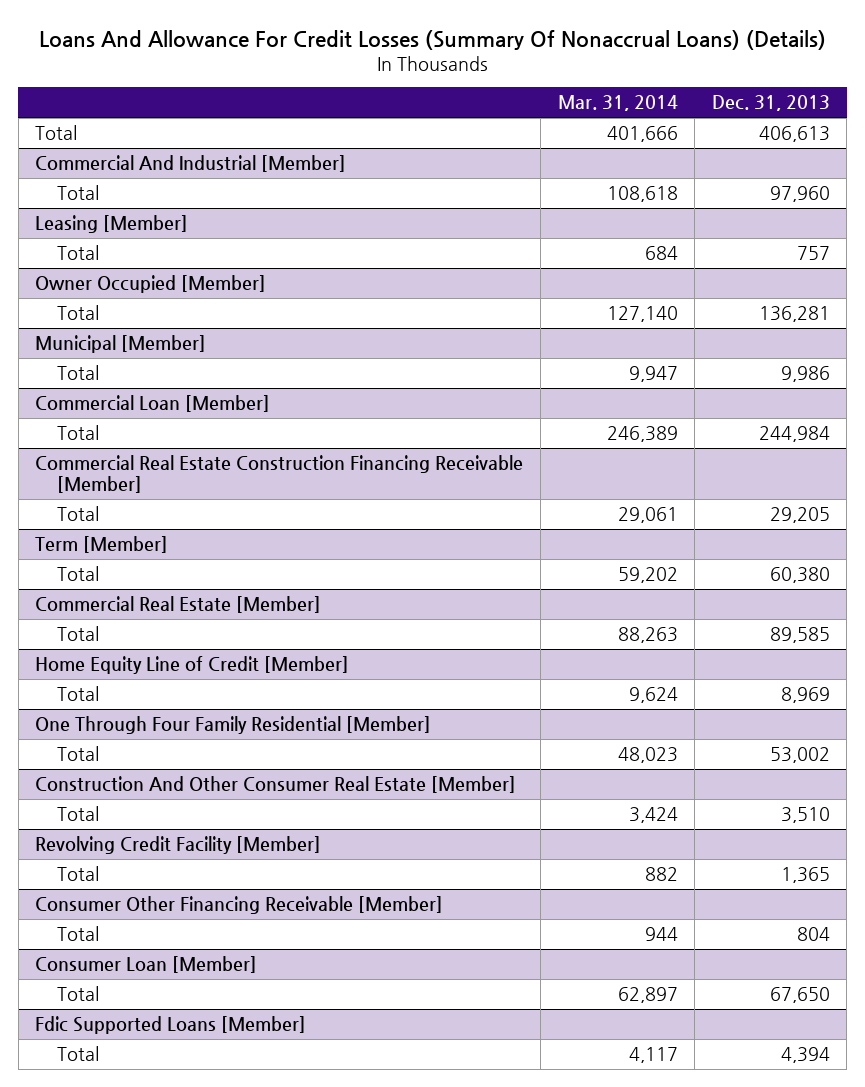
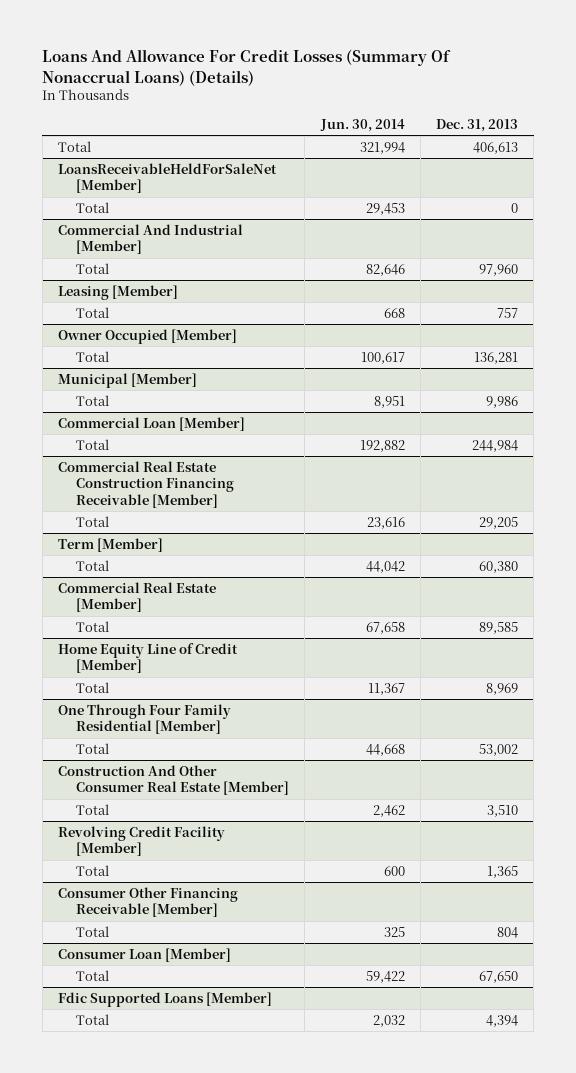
[557,95,678,112] Mar. 31, 2014 -> none
none -> [319,119,405,133] Jun. 30, 2014
none -> [57,162,277,194] LoansReceivableHeldForSaleNet [Member]
none -> [76,201,110,213] Total

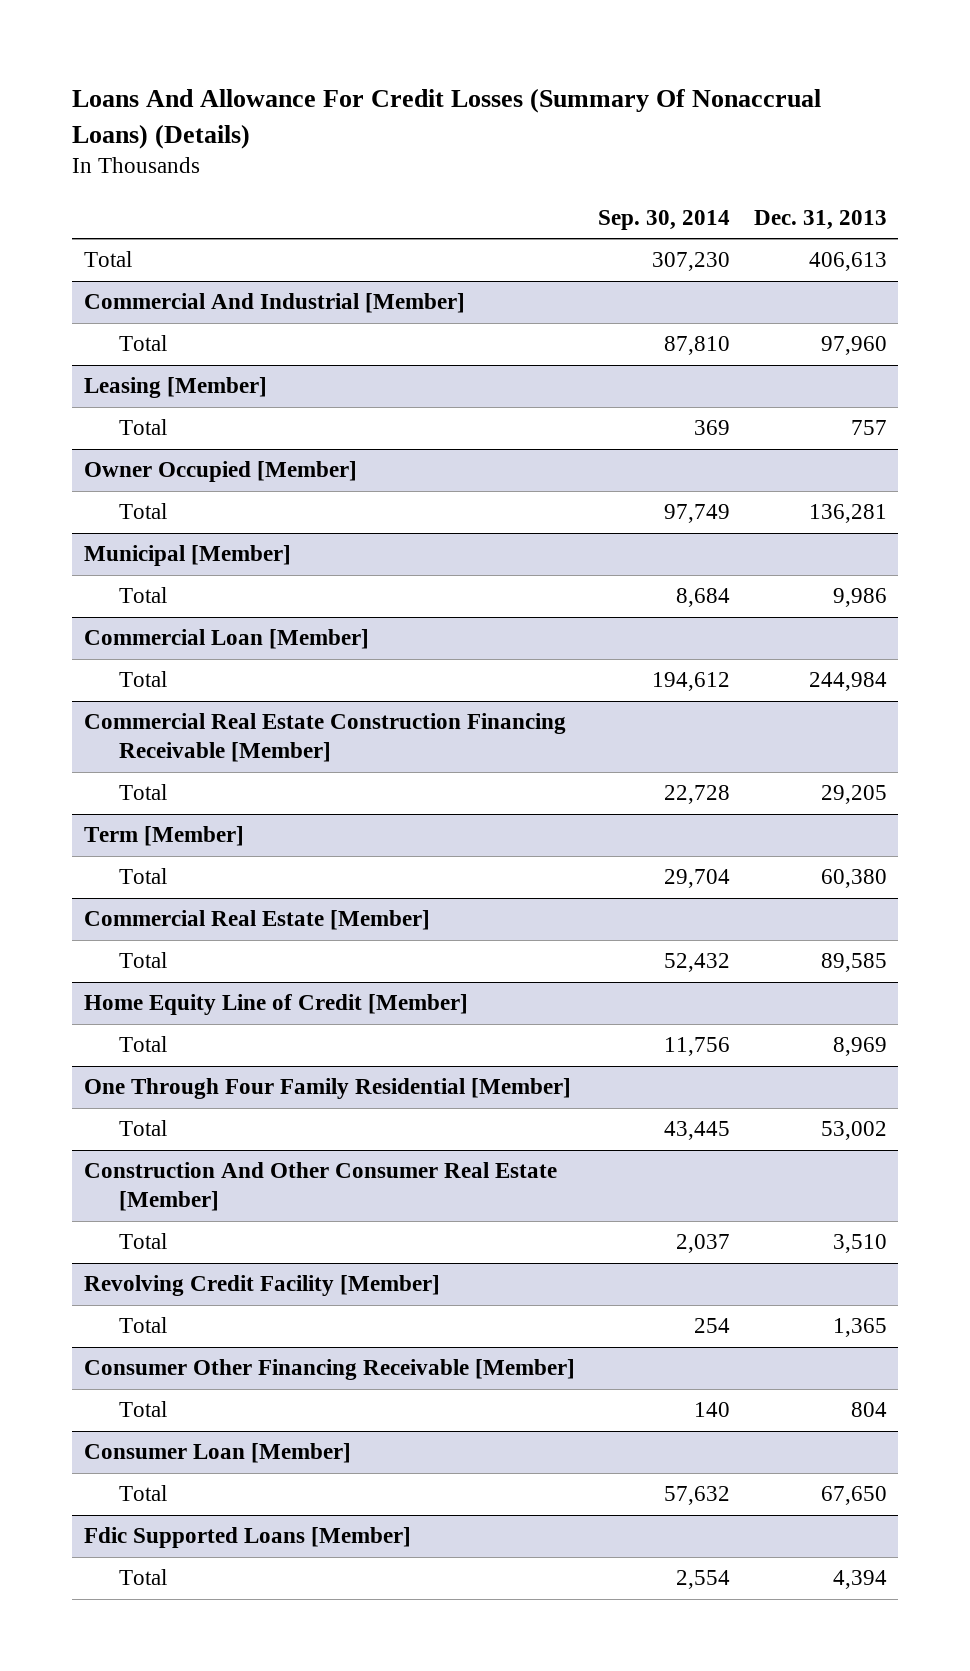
[319,119,405,133] Jun. 30, 2014 -> none
none -> [598,209,731,230] Sep. 30, 2014
[57,162,277,194] LoansReceivableHeldForSaleNet [Member] -> none
[76,201,110,213] Total -> none

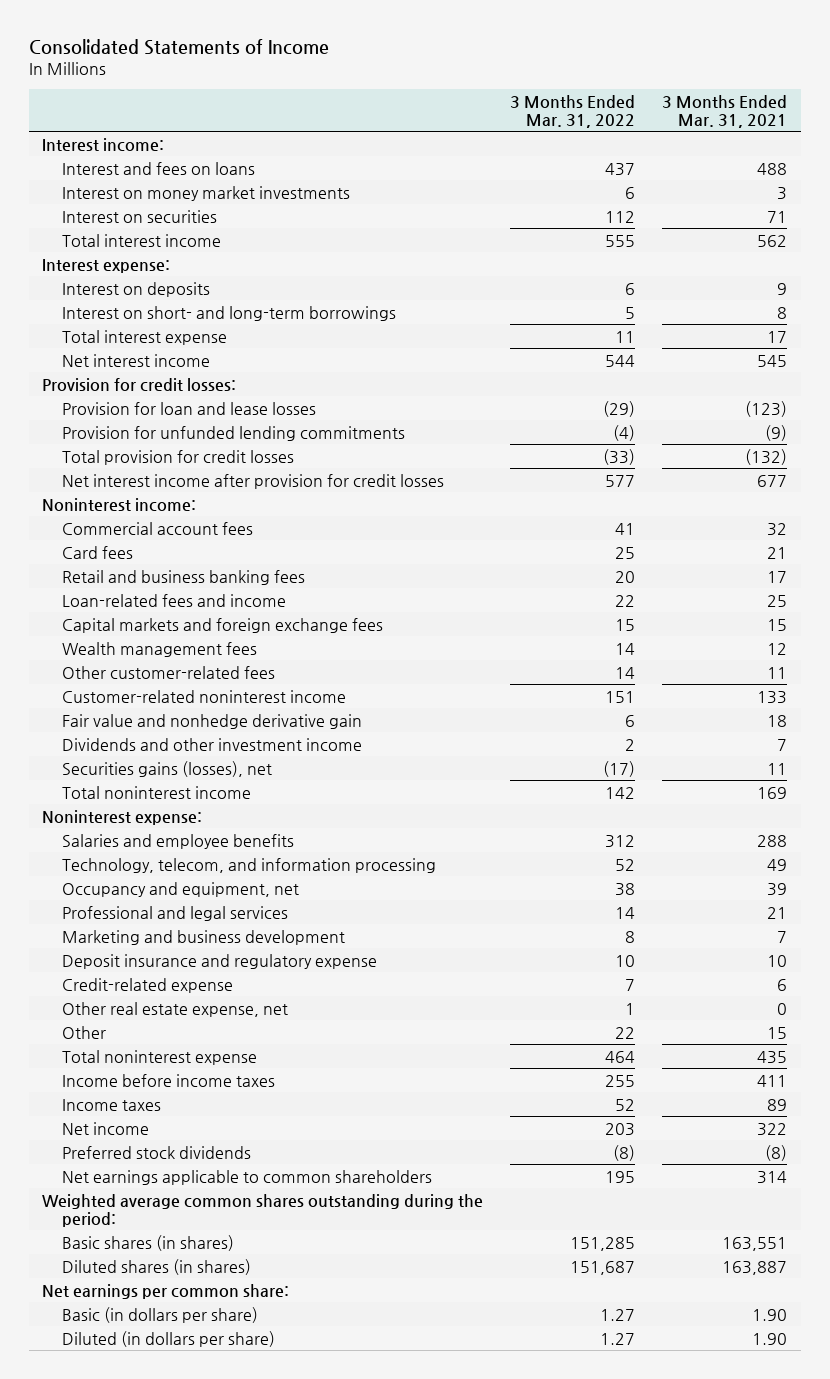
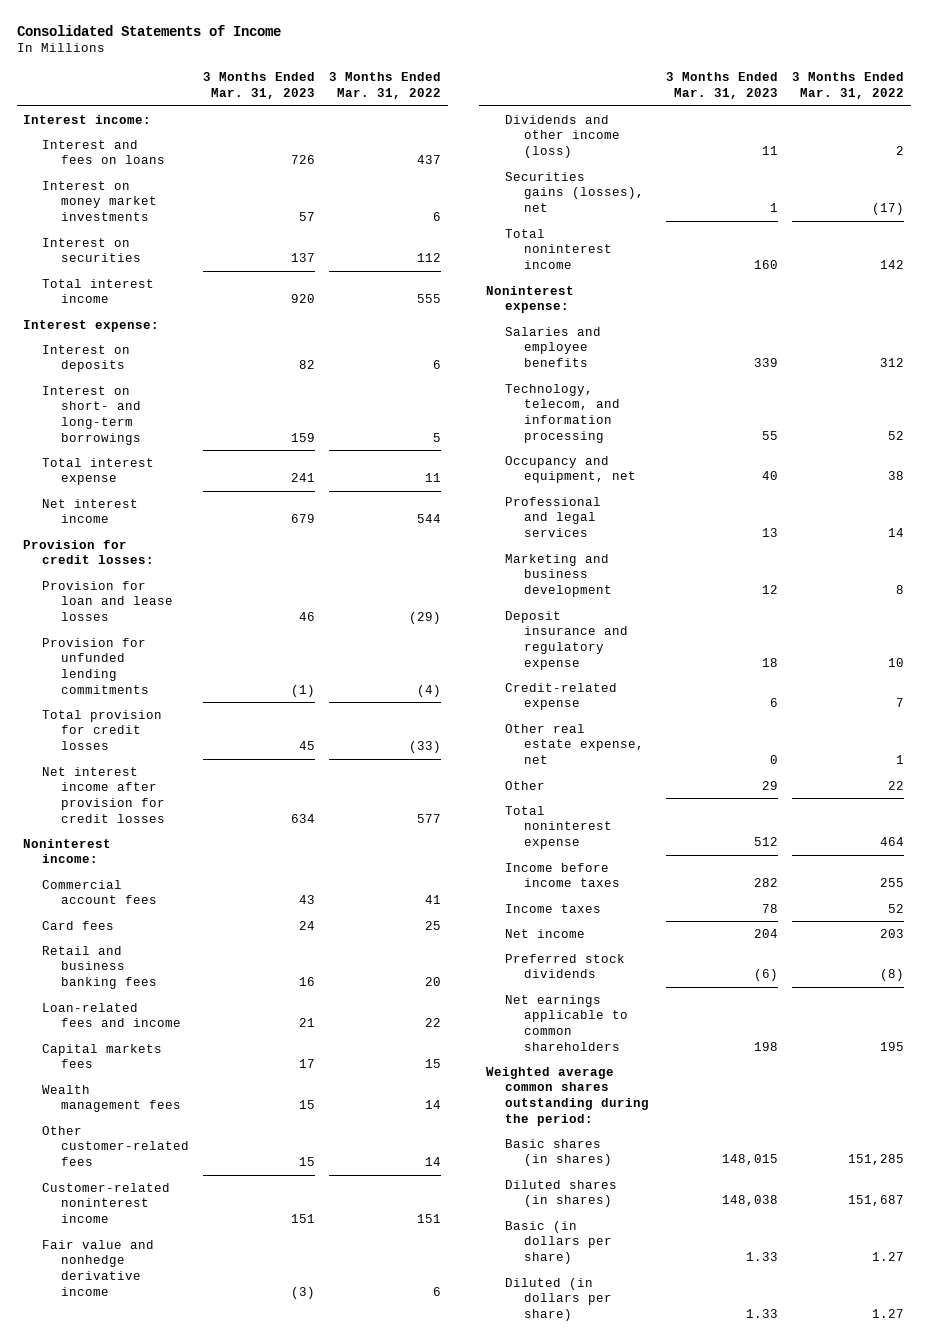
[662,94,788,128] 3 Months Ended Mar. 31, 2021 -> none
none -> [203,72,316,100] 3 Months Ended Mar. 31, 2023
[62,617,384,633] Capital markets and foreign exchange fees -> [42,1043,163,1069] Capital markets fees
[62,713,363,729] Fair value and nonhedge derivative gain -> [42,1239,155,1296] Fair value and nonhedge derivative income
[62,737,363,751] Dividends and other investment income -> [504,114,620,158] Dividends and other income (loss)
[42,1283,290,1299] Net earnings per common share: -> none

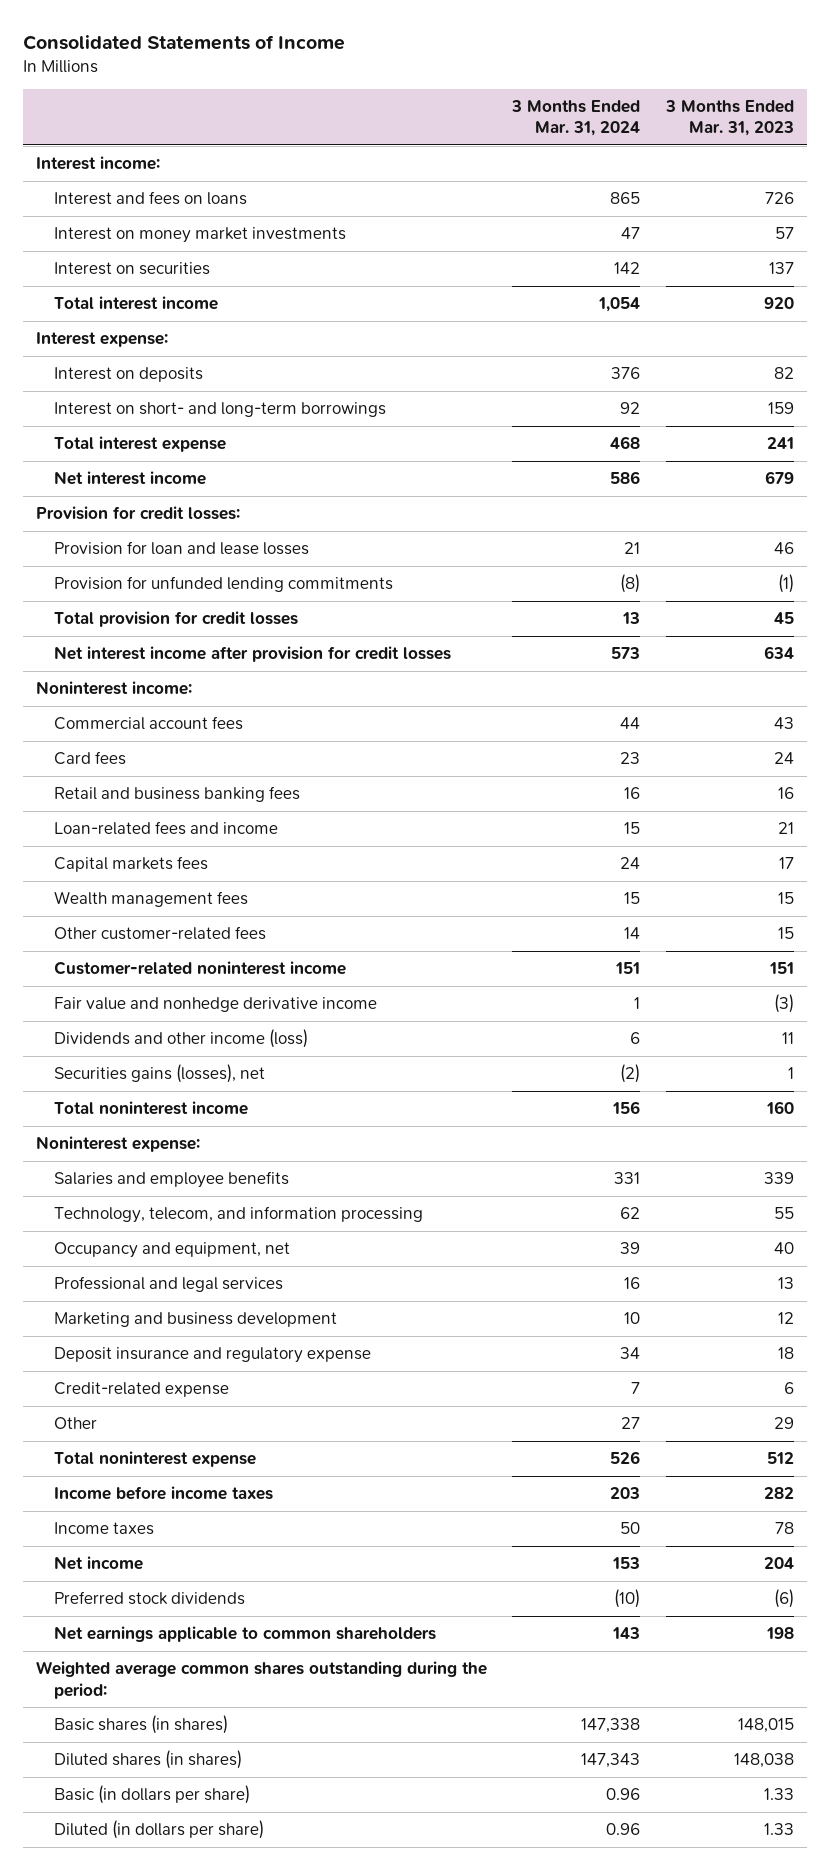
[329,72,442,100] 3 Months Ended Mar. 31, 2022 -> none
none -> [511,99,641,137] 3 Months Ended Mar. 31, 2024
[504,723,644,764] Other real estate expense, net -> none

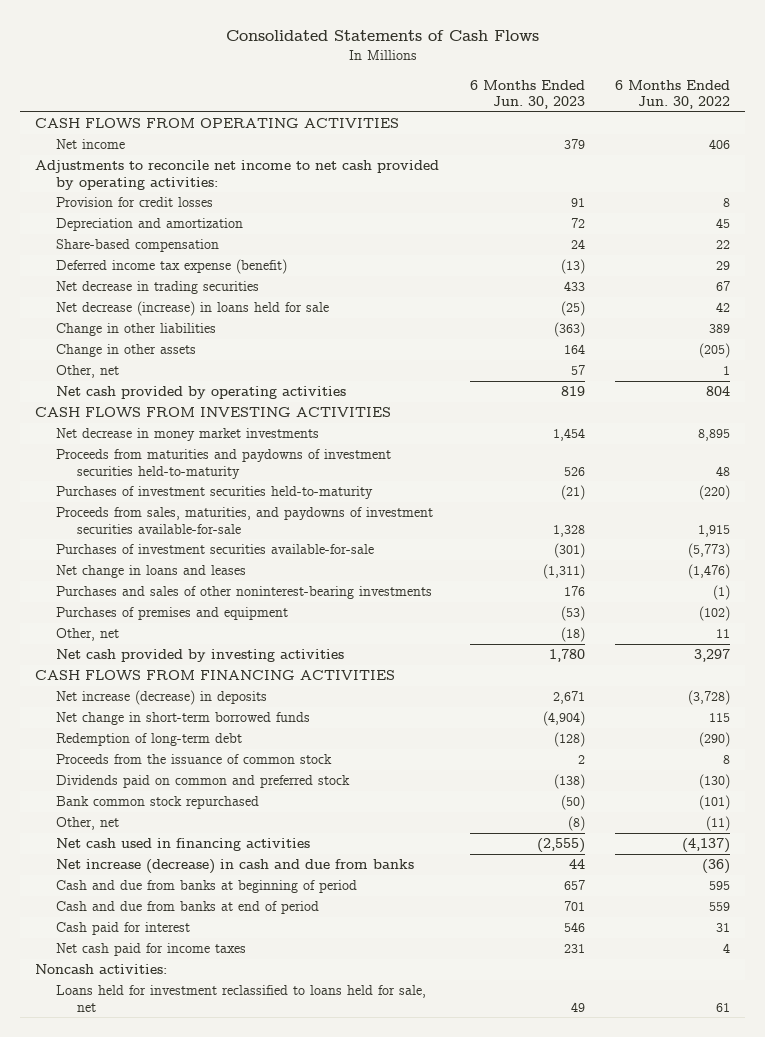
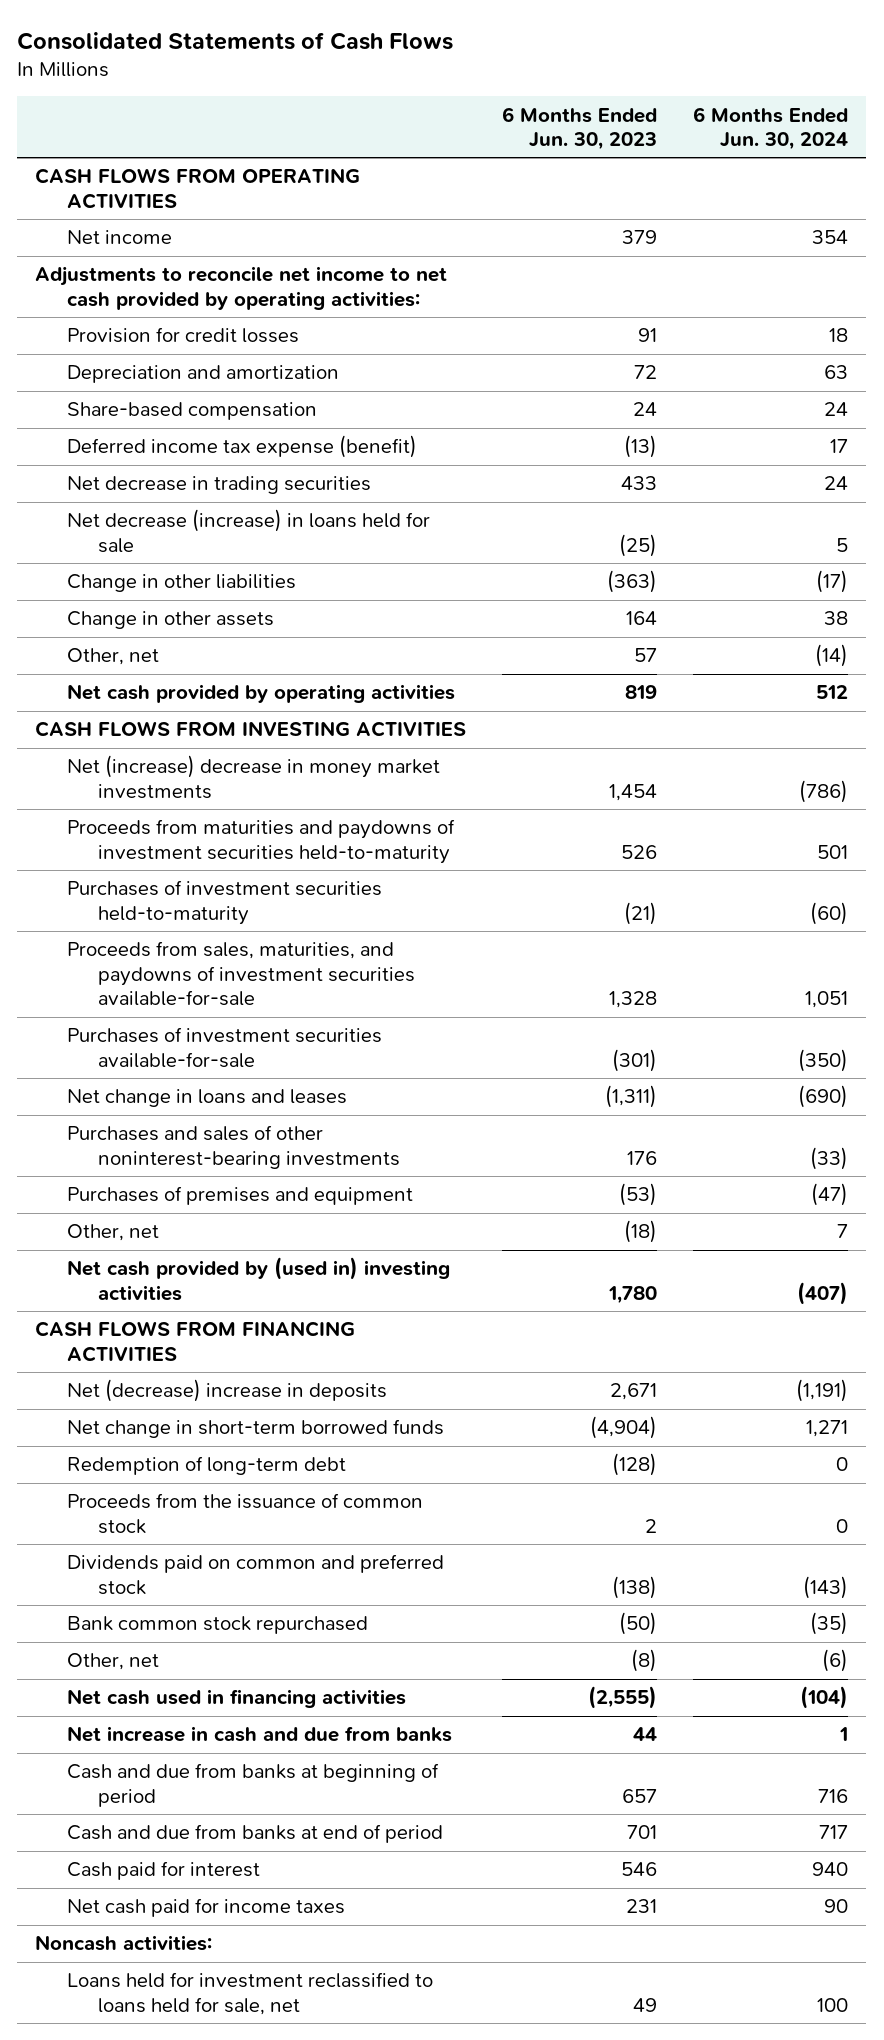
[615,79,731,110] 6 Months Ended Jun. 30, 2022 -> none
none -> [693,106,849,150] 6 Months Ended Jun. 30, 2024
[55,428,319,442] Net decrease in money market investments -> [66,755,440,799] Net (increase) decrease in money market investments
[55,649,344,663] Net cash provided by investing activities -> [66,1257,450,1301] Net cash provided by (used in) investing activities
[55,690,267,706] Net increase (decrease) in deposits -> [66,1379,387,1403] Net (decrease) increase in deposits
[55,859,414,875] Net increase (decrease) in cash and due from banks -> [66,1726,452,1743] Net increase in cash and due from banks

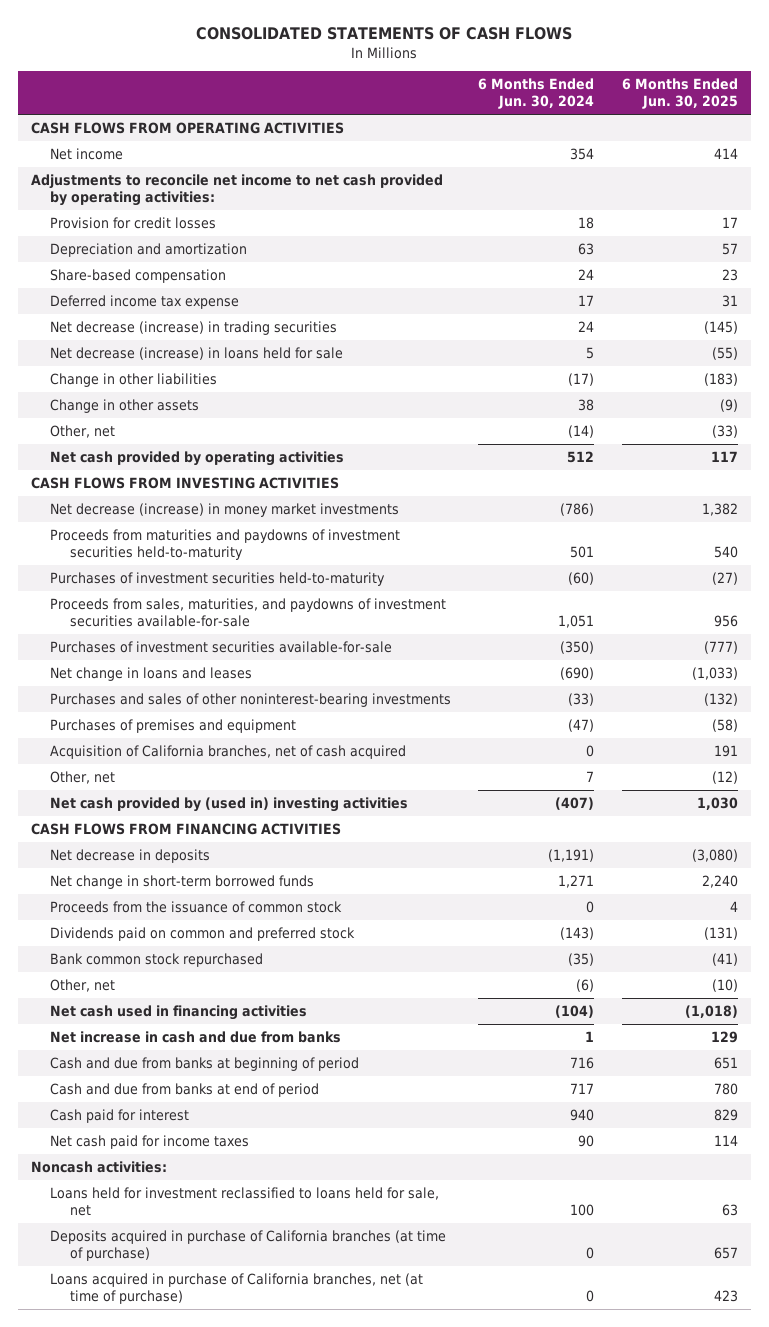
[17,31,454,50] Consolidated Statements of Cash Flows -> [196,27,573,41] CONSOLIDATED STATEMENTS OF CASH FLOWS
[502,106,658,150] 6 Months Ended Jun. 30, 2023 -> none
none -> [621,78,738,110] 6 Months Ended Jun. 30, 2025
[66,435,417,459] Deferred income tax expense (benefit) -> [50,294,240,309] Deferred income tax expense
[66,476,371,495] Net decrease in trading securities -> [50,320,338,335] Net decrease (increase) in trading securities
[66,755,440,799] Net (increase) decrease in money market investments -> [50,502,400,517] Net decrease (increase) in money market investments
none -> [50,744,407,759] Acquisition of California branches, net of cash acquired
[66,1379,387,1403] Net (decrease) increase in deposits -> [50,848,211,863] Net decrease in deposits
[66,1456,346,1476] Redemption of long-term debt -> none
none -> [50,1229,447,1261] Deposits acquired in purchase of California branches (at time of purchase)
none -> [50,1272,424,1304] Loans acquired in purchase of California branches, net (at time of purchase)

